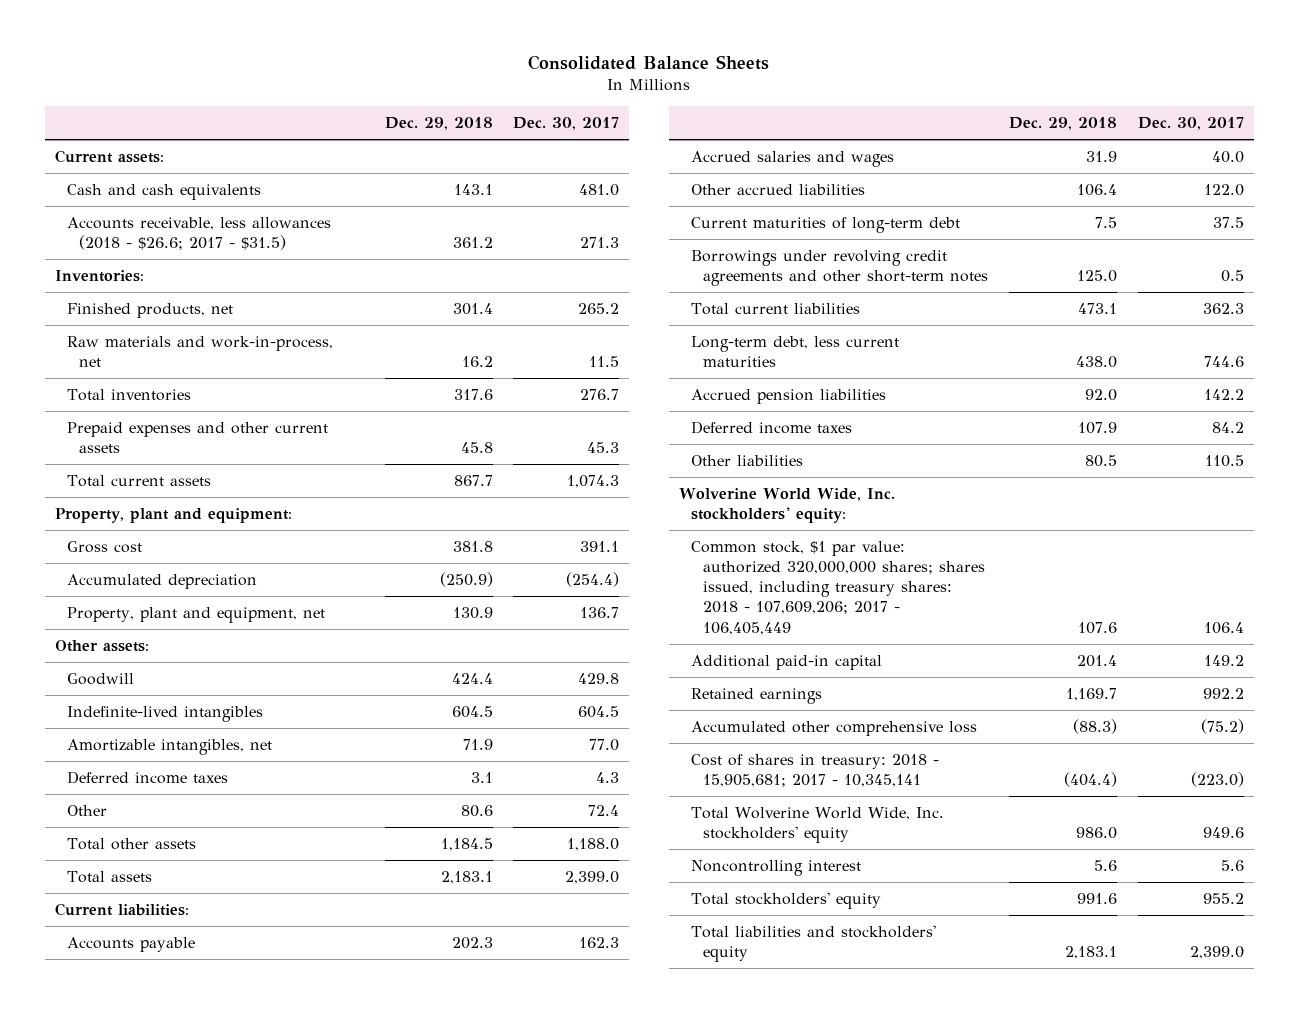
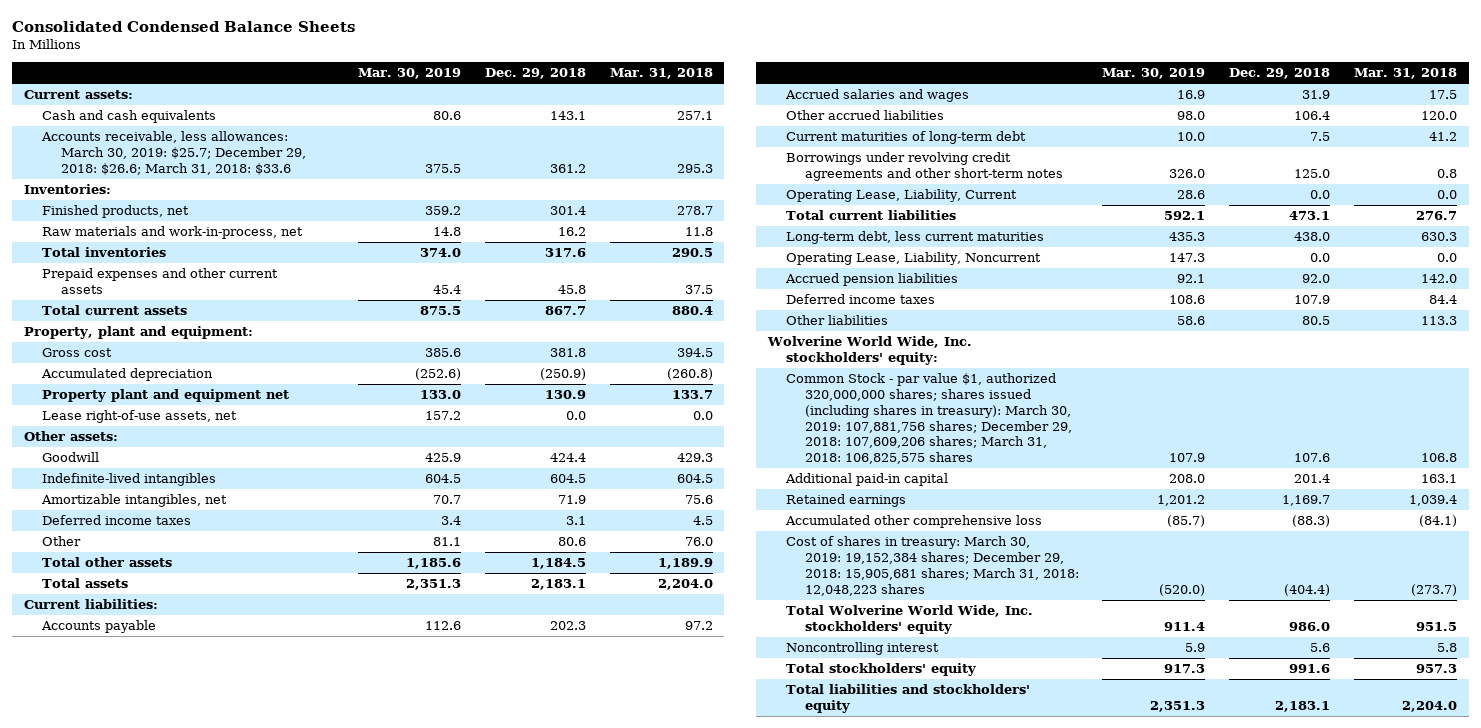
[528,55,770,71] Consolidated Balance Sheets -> [12,20,356,32] Consolidated Condensed Balance Sheets
[513,117,620,131] Dec. 30, 2017 -> none
none -> [358,68,462,80] Mar. 30, 2019
none -> [609,68,713,80] Mar. 31, 2018
[66,216,331,251] Accounts receivable, less allowances (2018 - $26.6; 2017 - $31.5) -> [41,131,306,175] Accounts receivable, less allowances: March 30, 2019: $25.7; December 29, 2018: $26.6; March 31, 2018: $33.6
[66,606,325,623] Property, plant and equipment, net -> [42,389,290,403] Property plant and equipment net
none -> [42,410,238,424] Lease right-of-use assets, net
none -> [786,189,1018,203] Operating Lease, Liability, Current
none -> [786,252,1042,266] Operating Lease, Liability, Noncurrent
[691,540,986,635] Common stock, $1 par value: authorized 320,000,000 shares; shares issued, including treasury shares: 2018 - 107,609,206; 2017 - 106,405,449 -> [786,373,1072,465] Common Stock - par value $1, authorized 320,000,000 shares; shares issued (including shares in treasury): March 30, 2019: 107,881,756 shares; December 29, 2018: 107,609,206 shares; March 31, 2018: 106,825,575 shares
[691,753,940,788] Cost of shares in treasury: 2018 - 15,905,681; 2017 - 10,345,141 -> [786,536,1079,596] Cost of shares in treasury: March 30, 2019: 19,152,384 shares; December 29, 2018: 15,905,681 shares; March 31, 2018: 12,048,223 shares

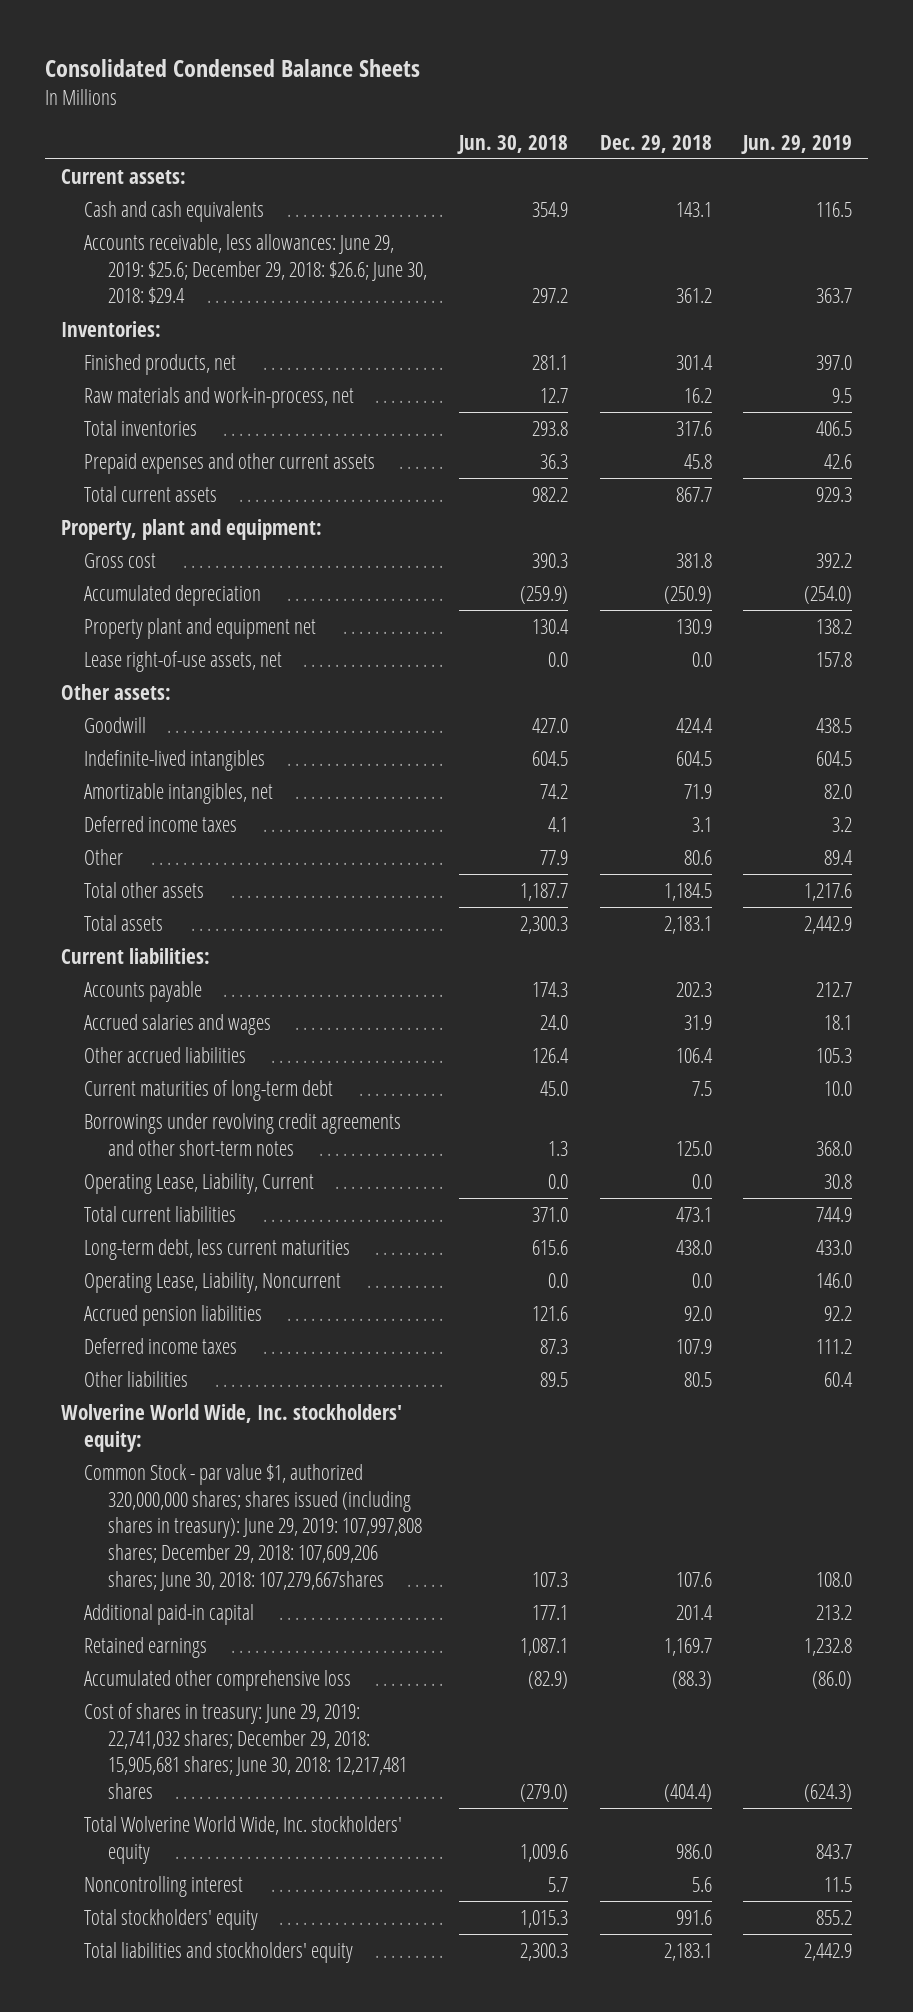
[358,68,462,80] Mar. 30, 2019 -> none
[609,68,713,80] Mar. 31, 2018 -> none
none -> [456,134,568,154] Jun. 30, 2018
none -> [741,134,853,154] Jun. 29, 2019
[41,131,306,175] Accounts receivable, less allowances: March 30, 2019: $25.7; December 29, 2018: $26.6; March 31, 2018: $33.6 -> [84,233,428,305] Accounts receivable, less allowances: June 29, 2019: $25.6; December 29, 2018: $26.6; June 30, 2018: $29.4
[786,373,1072,465] Common Stock - par value $1, authorized 320,000,000 shares; shares issued (including shares in treasury): March 30, 2019: 107,881,756 shares; December 29, 2018: 107,609,206 shares; March 31, 2018: 106,825,575 shares -> [84,1463,423,1592] Common Stock - par value $1, authorized 320,000,000 shares; shares issued (including shares in treasury): June 29, 2019: 107,997,808 shares; December 29, 2018: 107,609,206 shares; June 30, 2018: 107,279,667shares
[786,536,1079,596] Cost of shares in treasury: March 30, 2019: 19,152,384 shares; December 29, 2018: 15,905,681 shares; March 31, 2018: 12,048,223 shares -> [84,1702,408,1800] Cost of shares in treasury: June 29, 2019: 22,741,032 shares; December 29, 2018: 15,905,681 shares; June 30, 2018: 12,217,481 shares

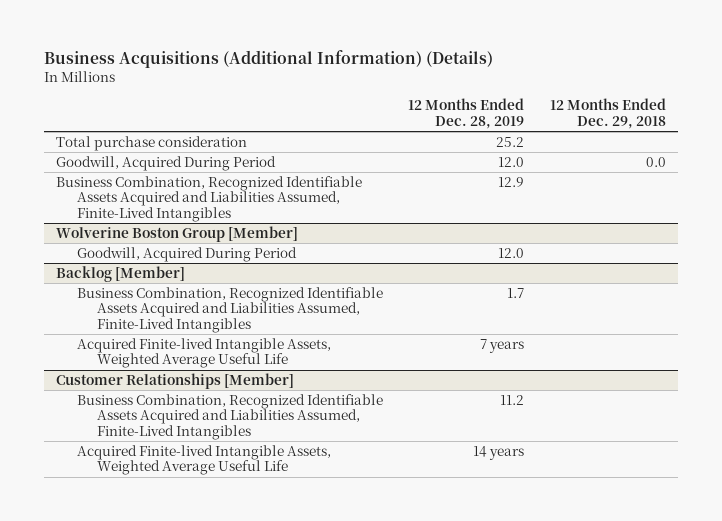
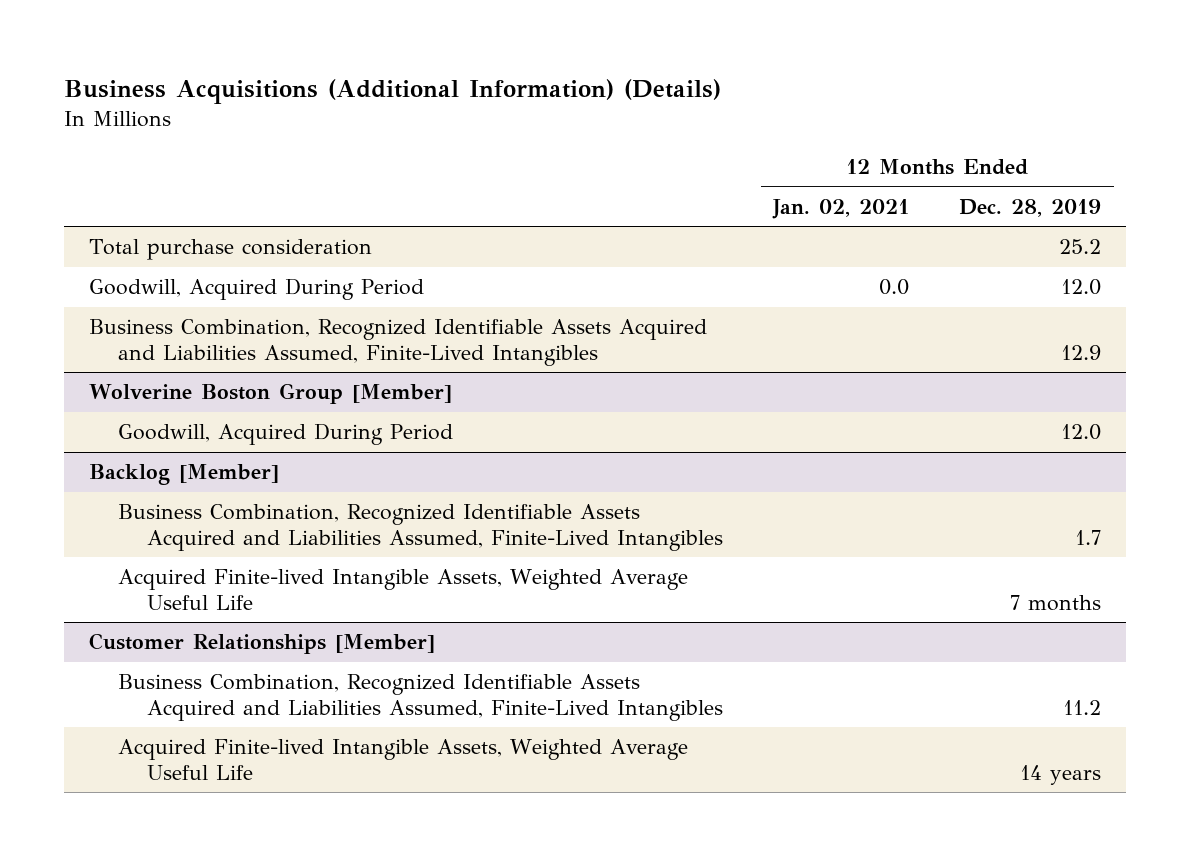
[549,98,666,129] 12 Months Ended Dec. 29, 2018 -> none
none -> [772,198,910,219] Jan. 02, 2021
[480,338,525,353] 7 years -> [1010,594,1102,611] 7 months

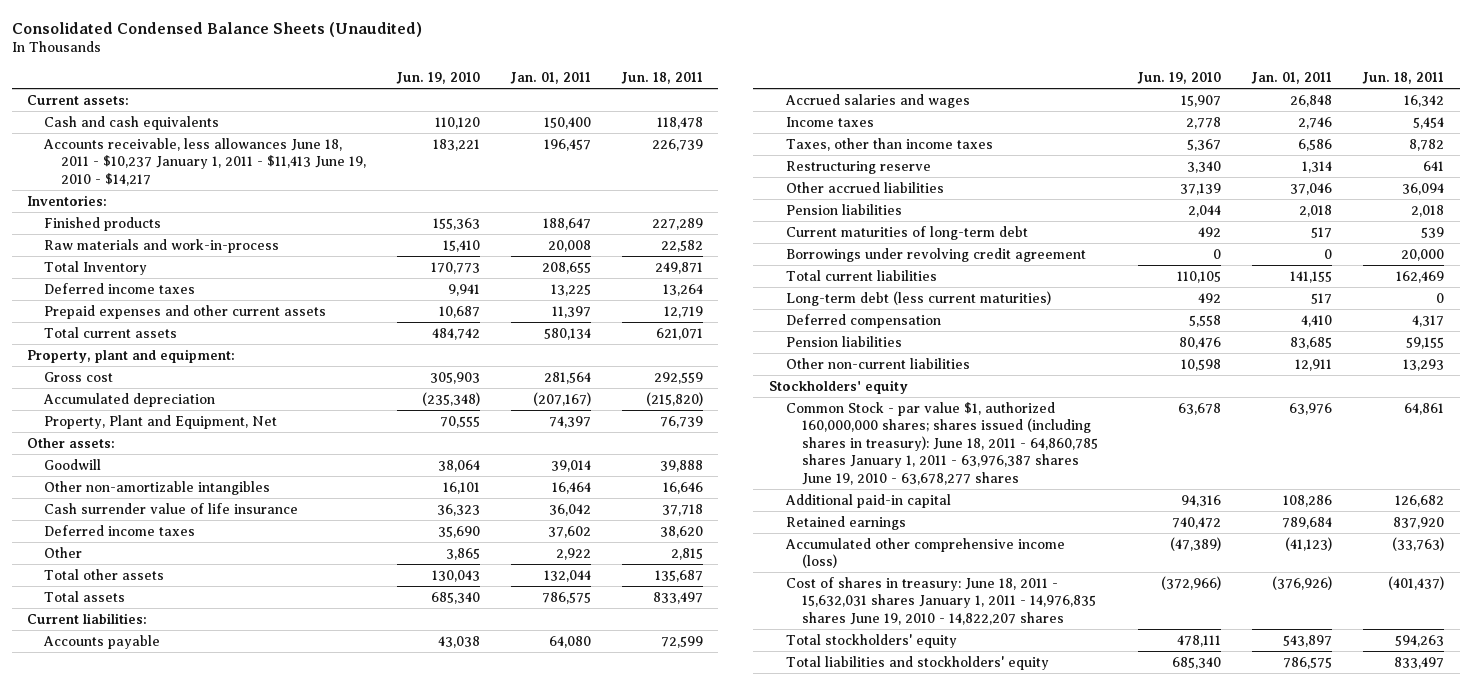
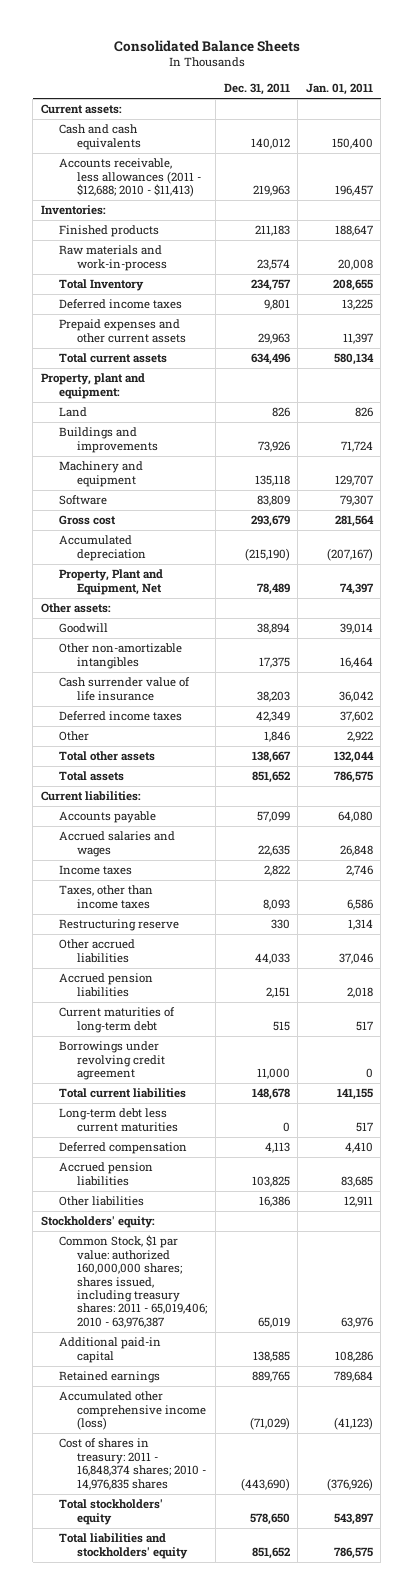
[11,21,422,37] Consolidated Condensed Balance Sheets (Unaudited) -> [113,39,300,52] Consolidated Balance Sheets
[395,72,480,85] Jun. 19, 2010 -> none
[620,72,703,85] Jun. 18, 2011 -> none
none -> [223,83,290,96] Dec. 31, 2011
[43,137,366,186] Accounts receivable, less allowances June 18, 2011 - $10,237 January 1, 2011 - $11,413 June 19, 2010 - $14,217 -> [59,158,202,198] Accounts receivable, less allowances (2011 - $12,688; 2010 - $11,413)
none -> [59,407,88,418] Land
none -> [59,427,159,453] Buildings and improvements
none -> [59,461,144,487] Machinery and equipment
none -> [59,495,108,506] Software
[785,203,902,215] Pension liabilities -> [59,973,154,997] Accrued pension liabilities
[785,290,1051,306] Long-term debt (less current maturities) -> [59,1108,179,1132] Long-term debt less current maturities
[785,335,902,347] Pension liabilities -> [59,1162,154,1186] Accrued pension liabilities
[785,357,970,369] Other non-current liabilities -> [59,1196,145,1207] Other liabilities
[768,379,908,394] Stockholders' equity -> [40,1216,155,1229] Stockholders' equity:
[785,401,1099,485] Common Stock - par value $1, authorized 160,000,000 shares; shares issued (including shares in treasury): June 18, 2011 - 64,860,785 shares January 1, 2011 - 63,976,387 shares June 19, 2010 - 63,678,277 shares -> [59,1235,208,1328] Common Stock, $1 par value: authorized 160,000,000 shares; shares issued, including treasury shares: 2011 - 65,019,406; 2010 - 63,976,387
[785,576,1097,625] Cost of shares in treasury: June 18, 2011 - 15,632,031 shares January 1, 2011 - 14,976,835 shares June 19, 2010 - 14,822,207 shares -> [59,1438,207,1490] Cost of shares in treasury: 2011 - 16,848,374 shares; 2010 - 14,976,835 shares

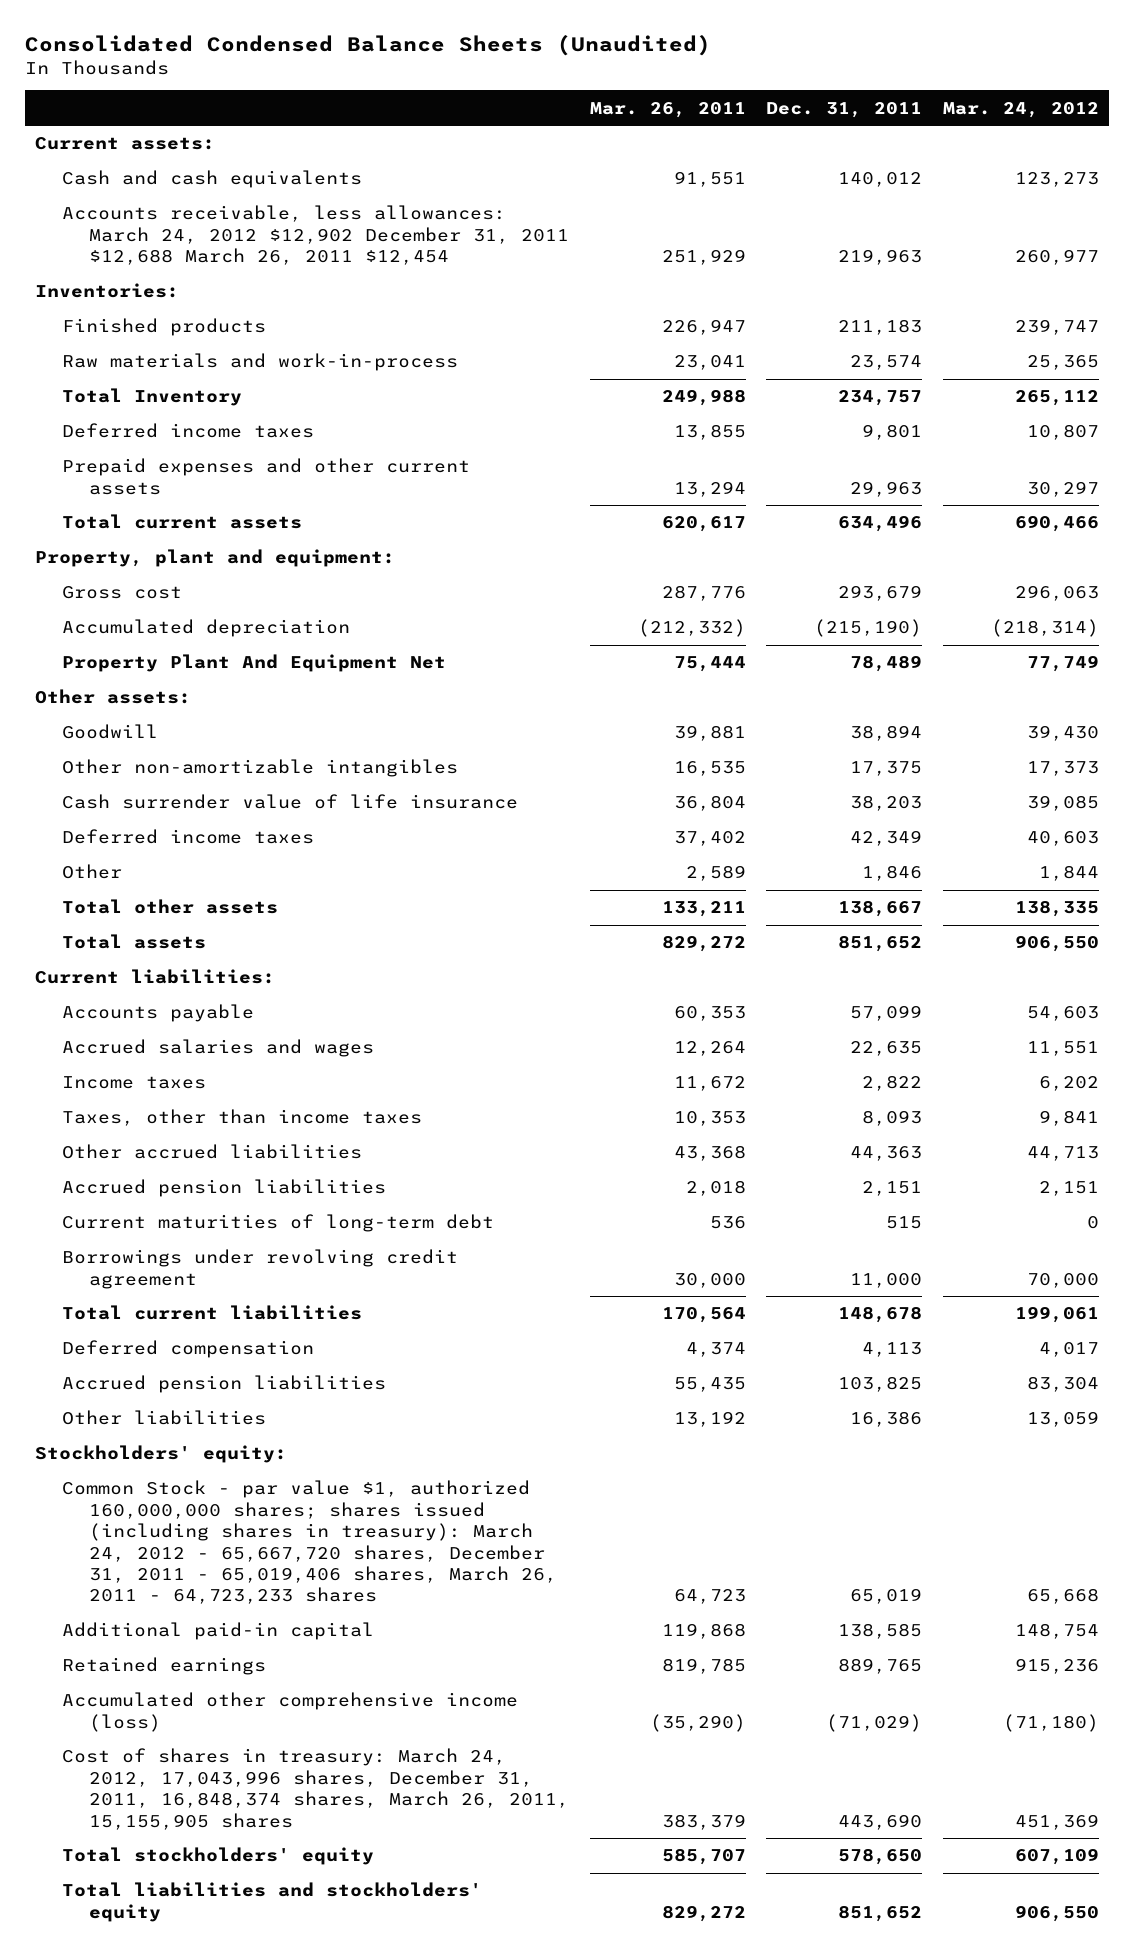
[113,39,300,52] Consolidated Balance Sheets -> [24,34,711,56] Consolidated Condensed Balance Sheets (Unaudited)
[305,83,373,96] Jan. 01, 2011 -> none
none -> [589,101,746,118] Mar. 26, 2011
none -> [942,101,1099,118] Mar. 24, 2012
[59,158,202,198] Accounts receivable, less allowances (2011 - $12,688; 2010 - $11,413) -> [61,205,569,266] Accounts receivable, less allowances: March 24, 2012 $12,902 December 31, 2011 $12,688 March 26, 2011 $12,454
[59,407,88,418] Land -> none
[59,427,159,453] Buildings and improvements -> none
[59,461,144,487] Machinery and equipment -> none
[59,495,108,506] Software -> none
[59,569,164,595] Property, Plant and Equipment, Net -> [61,654,446,673] Property Plant And Equipment Net
[59,919,180,932] Restructuring reserve -> none
[254,952,290,964] 44,033 -> [850,1146,923,1162] 44,363
[59,1108,179,1132] Long-term debt less current maturities -> none
[59,1235,208,1328] Common Stock, $1 par value: authorized 160,000,000 shares; shares issued, including treasury shares: 2011 - 65,019,406; 2010 - 63,976,387 -> [61,1480,557,1605] Common Stock - par value $1, authorized 160,000,000 shares; shares issued (including shares in treasury): March 24, 2012 - 65,667,720 shares, December 31, 2011 - 65,019,406 shares, March 26, 2011 - 64,723,233 shares
[59,1438,207,1490] Cost of shares in treasury: 2011 - 16,848,374 shares; 2010 - 14,976,835 shares -> [61,1748,569,1830] Cost of shares in treasury: March 24, 2012, 17,043,996 shares, December 31, 2011, 16,848,374 shares, March 26, 2011, 15,155,905 shares
[240,1477,290,1491] (443,690) -> [838,1813,923,1830] 443,690

